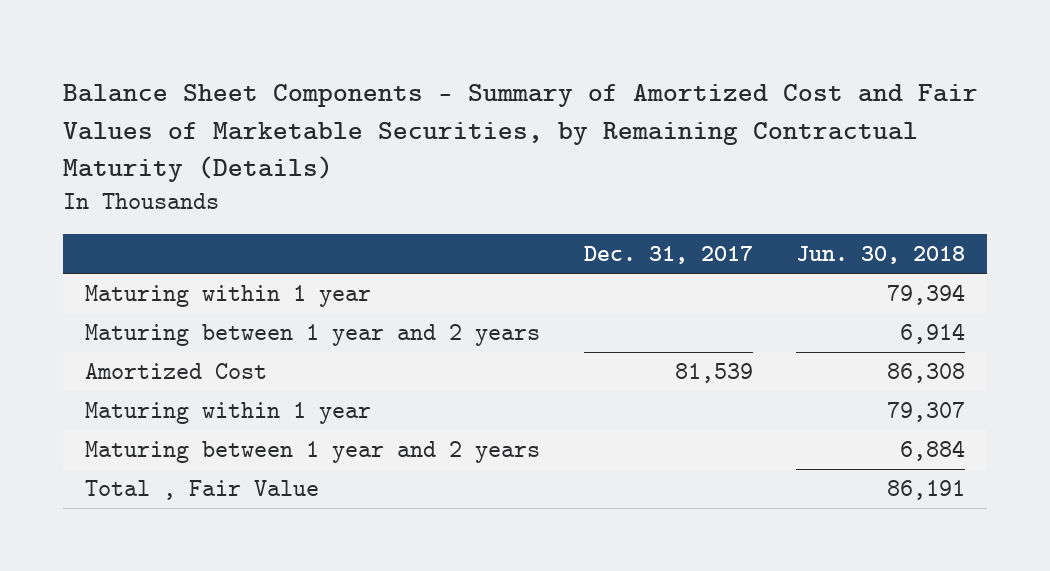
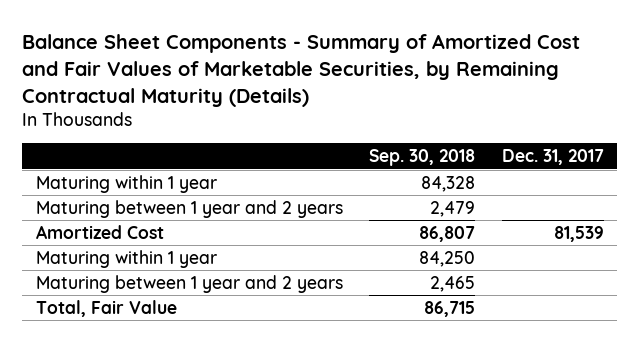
[796,245,966,264] Jun. 30, 2018 -> none
none -> [369,149,476,167] Sep. 30, 2018
[84,480,319,501] Total , Fair Value -> [35,299,177,317] Total, Fair Value

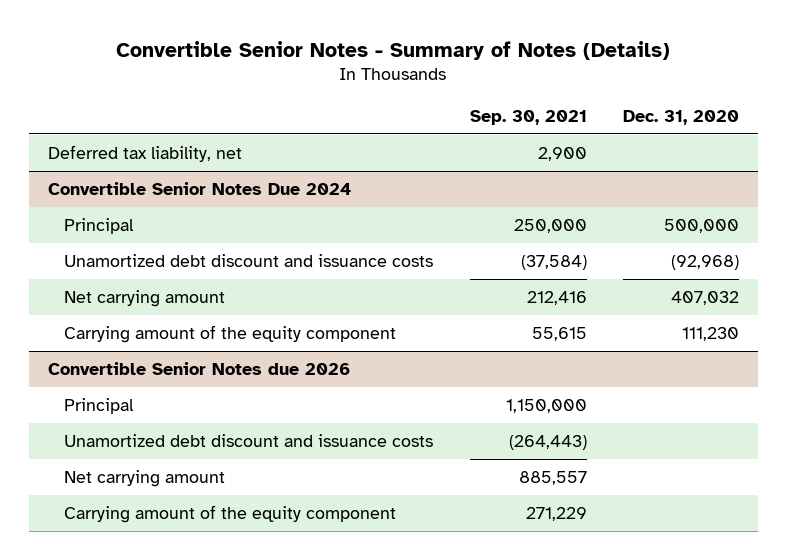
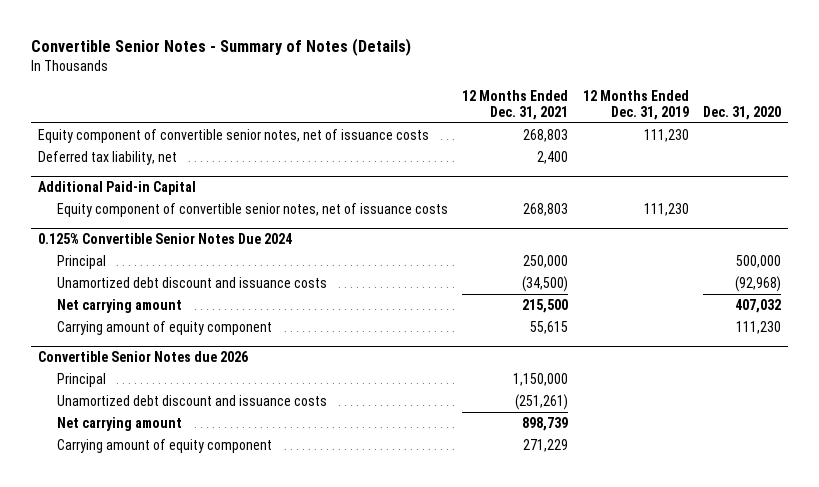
[469,110,587,126] Sep. 30, 2021 -> none
none -> [462,89,569,120] 12 Months Ended Dec. 31, 2021
none -> [582,89,689,120] 12 Months Ended Dec. 31, 2019
none -> [38,128,430,143] Equity component of convertible senior notes, net of issuance costs
none -> [38,180,197,195] Additional Paid-in Capital
none -> [57,202,449,217] Equity component of convertible senior notes, net of issuance costs
[47,181,351,195] Convertible Senior Notes Due 2024 -> [38,232,293,244] 0.125% Convertible Senior Notes Due 2024
[64,324,397,343] Carrying amount of the equity component -> [57,320,273,335] Carrying amount of equity component
[64,504,397,523] Carrying amount of the equity component -> [57,438,273,453] Carrying amount of equity component

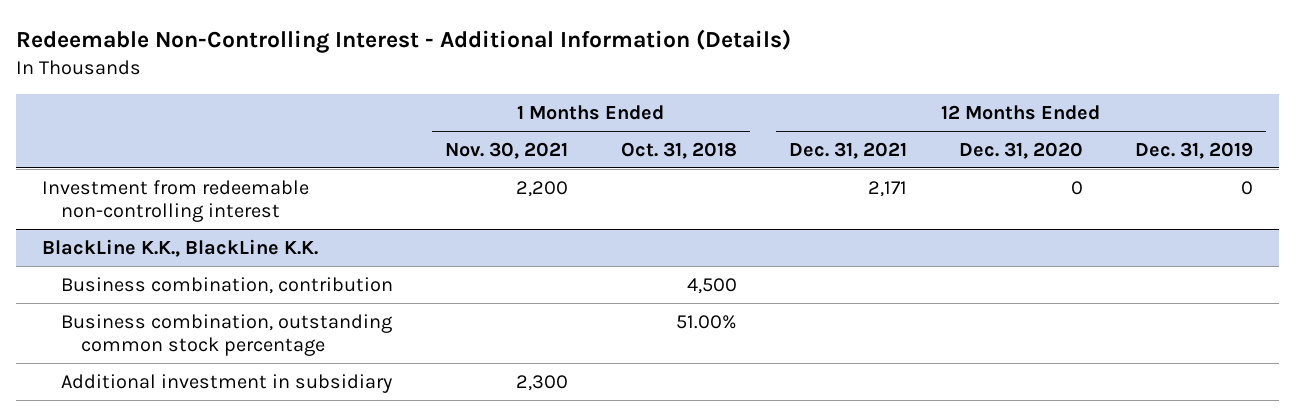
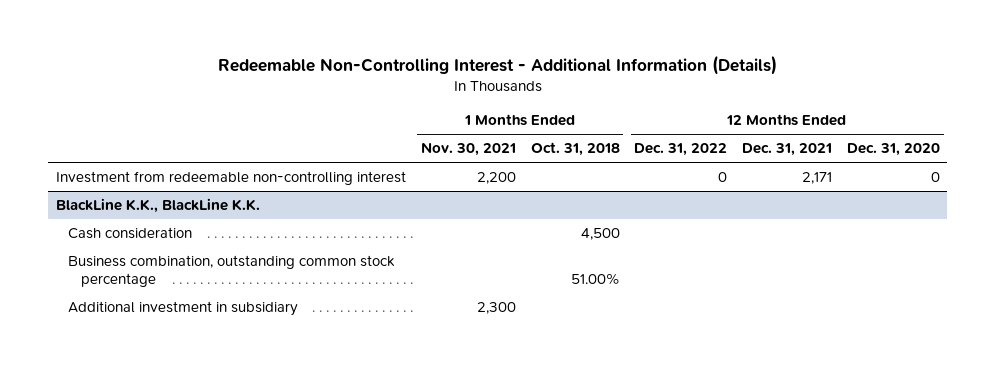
[1134,141,1253,159] Dec. 31, 2019 -> none
none -> [634,143,728,157] Dec. 31, 2022
[61,276,394,294] Business combination, contribution -> [68,227,193,240] Cash consideration

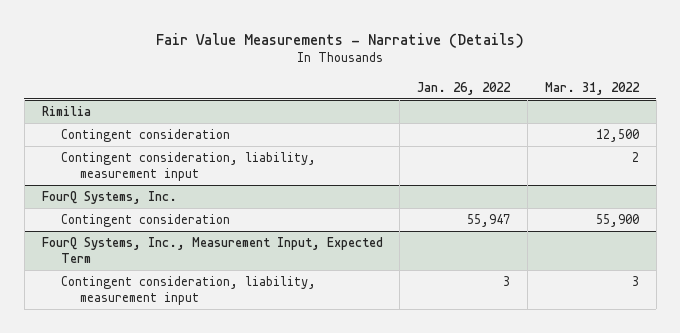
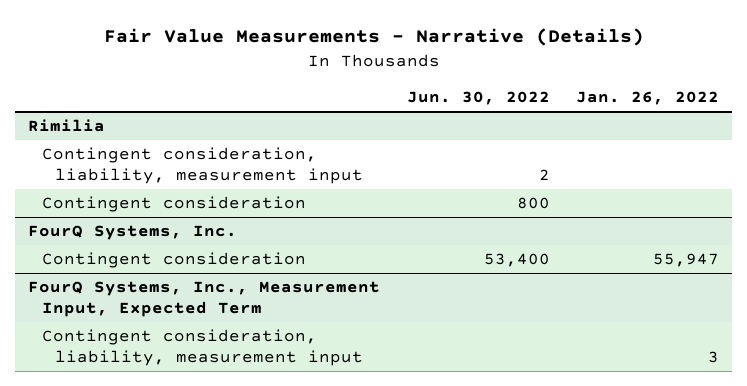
[544,81,640,95] Mar. 31, 2022 -> none
none -> [406,91,550,106] Jun. 30, 2022
[60,129,230,143] Contingent consideration -> [41,196,306,213] Contingent consideration

